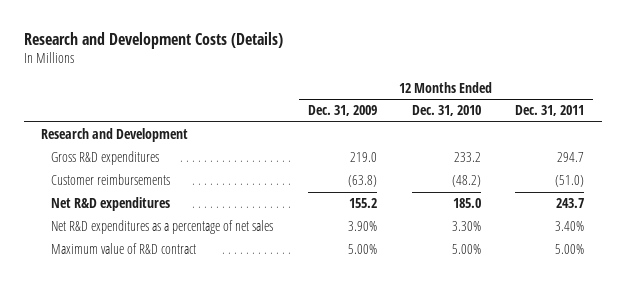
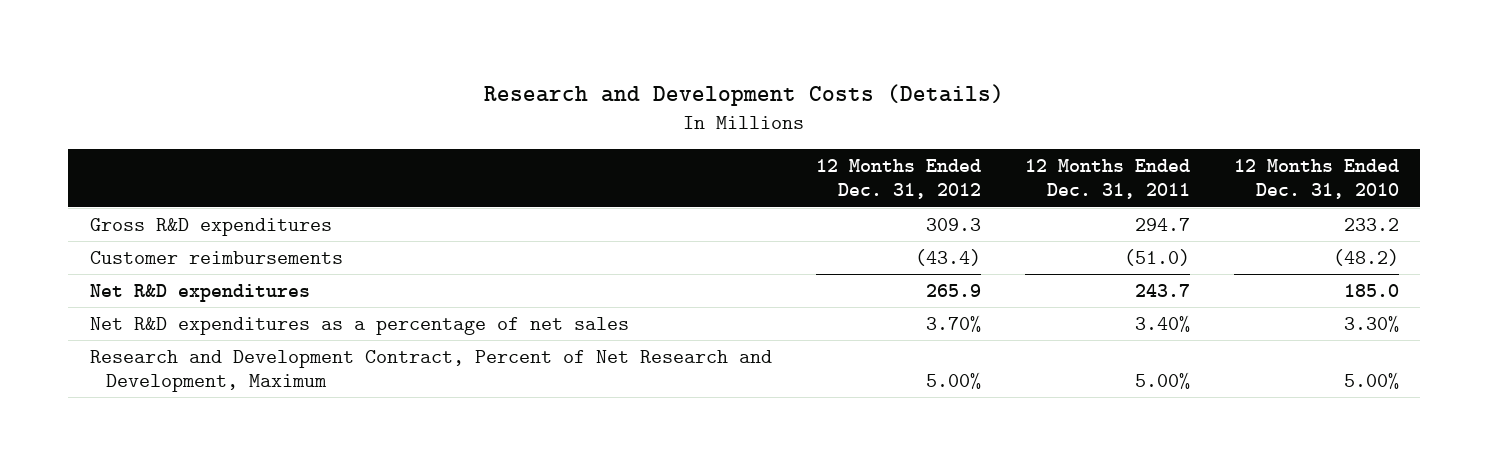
[307,105,377,117] Dec. 31, 2009 -> none
none -> [815,159,981,200] 12 Months Ended Dec. 31, 2012
[41,128,189,143] Research and Development -> none
[51,243,197,255] Maximum value of R&D contract -> none
none -> [90,349,773,392] Research and Development Contract, Percent of Net Research and Development, Maximum

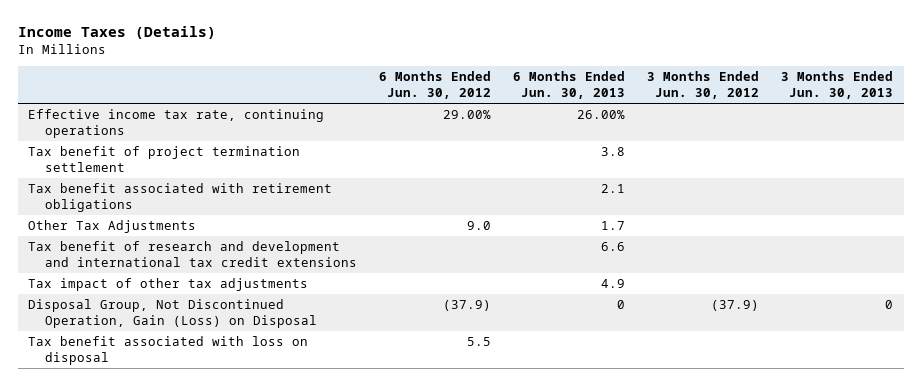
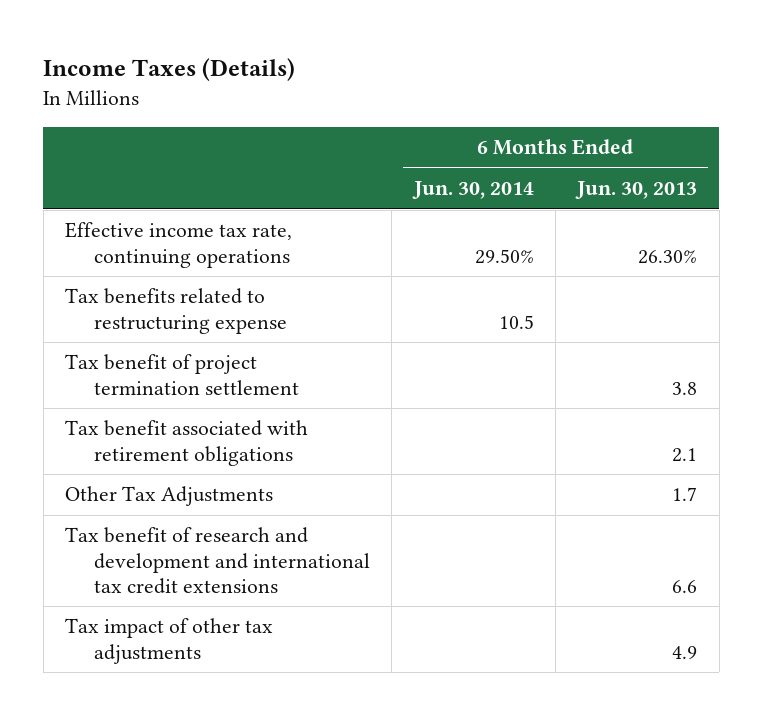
[379,71,492,99] 6 Months Ended Jun. 30, 2012 -> none
[647,71,760,99] 3 Months Ended Jun. 30, 2012 -> none
[781,71,894,99] 3 Months Ended Jun. 30, 2013 -> none
none -> [411,181,534,200] Jun. 30, 2014
[577,110,626,120] 26.00% -> [638,249,698,264] 26.30%
none -> [64,288,288,334] Tax benefits related to restructuring expense
[28,299,318,328] Disposal Group, Not Discontinued Operation, Gain (Loss) on Disposal -> none
[28,336,309,365] Tax benefit associated with loss on disposal -> none

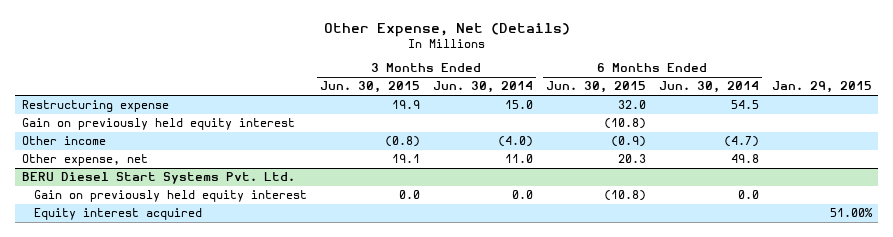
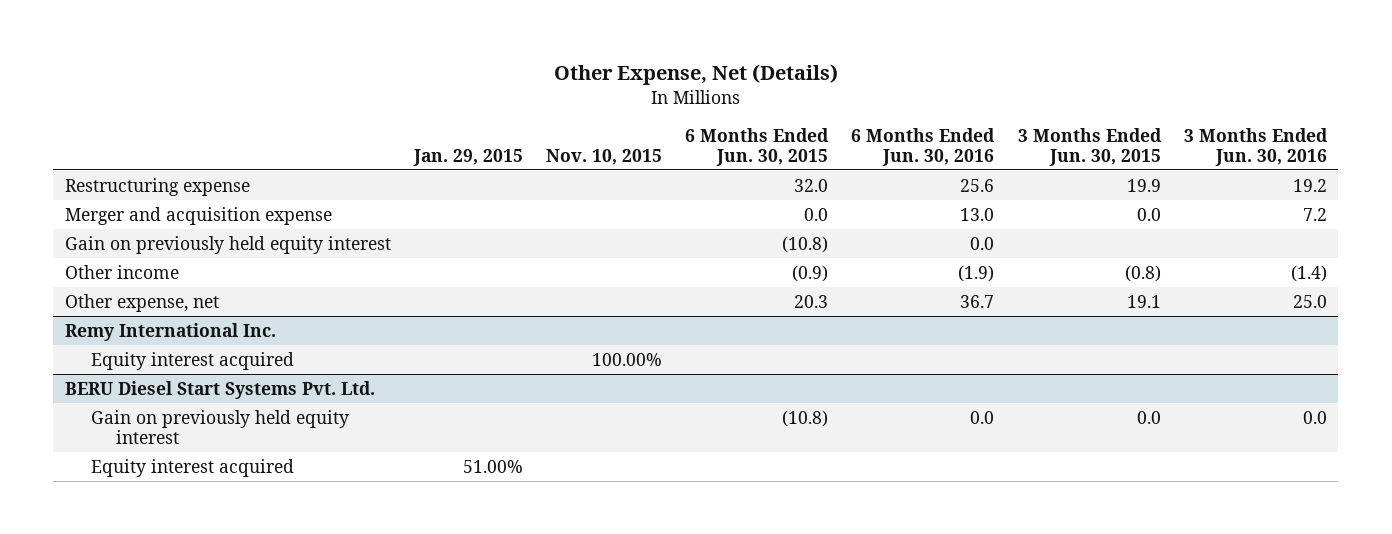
[432,81,533,94] Jun. 30, 2014 -> none
[658,81,759,94] Jun. 30, 2014 -> none
none -> [546,148,663,165] Nov. 10, 2015
none -> [851,127,996,166] 6 Months Ended Jun. 30, 2016
none -> [1183,127,1328,166] 3 Months Ended Jun. 30, 2016
none -> [65,206,333,225] Merger and acquisition expense
none -> [65,322,277,341] Remy International Inc.
none -> [90,351,294,370] Equity interest acquired

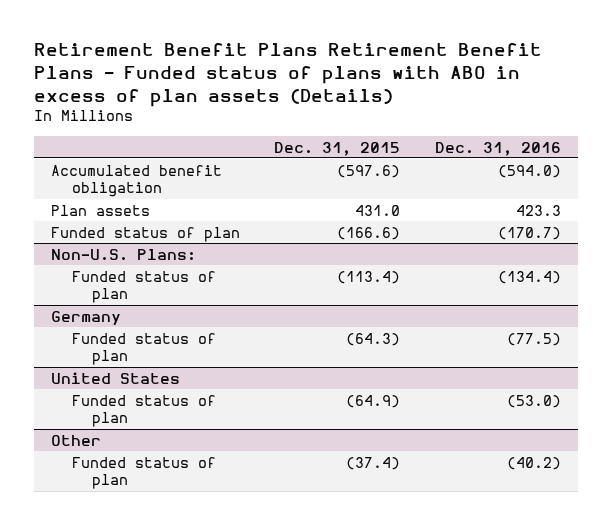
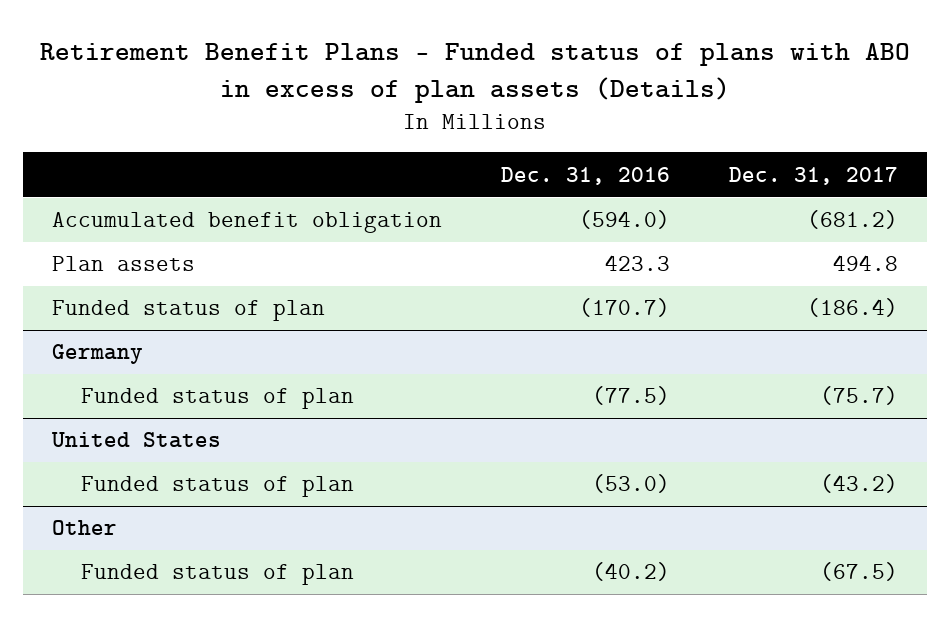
[33,43,542,107] Retirement Benefit Plans Retirement Benefit Plans - Funded status of plans with ABO in excess of plan assets (Details) -> [39,42,910,103] Retirement Benefit Plans - Funded status of plans with ABO in excess of plan assets (Details)
[274,141,401,156] Dec. 31, 2015 -> none
none -> [728,166,898,185] Dec. 31, 2017
[50,248,196,261] Non-U.S. Plans: -> none
[71,270,216,304] Funded status of plan -> none

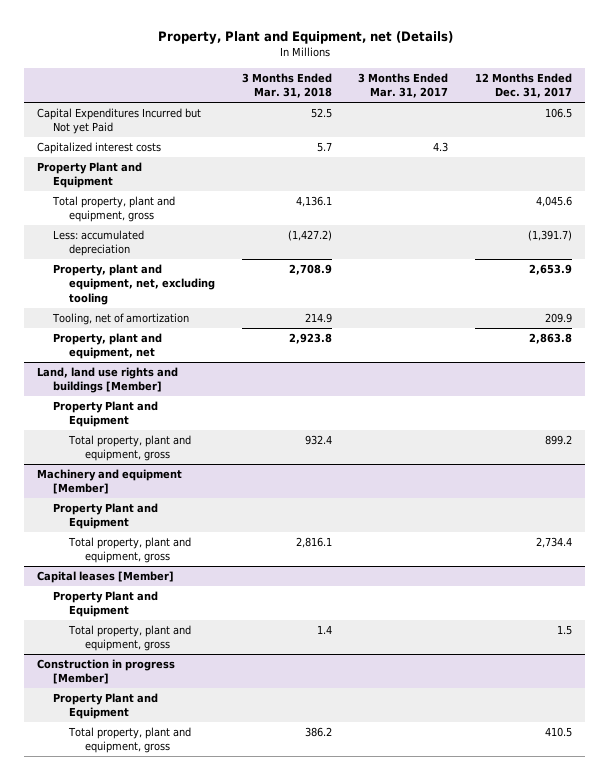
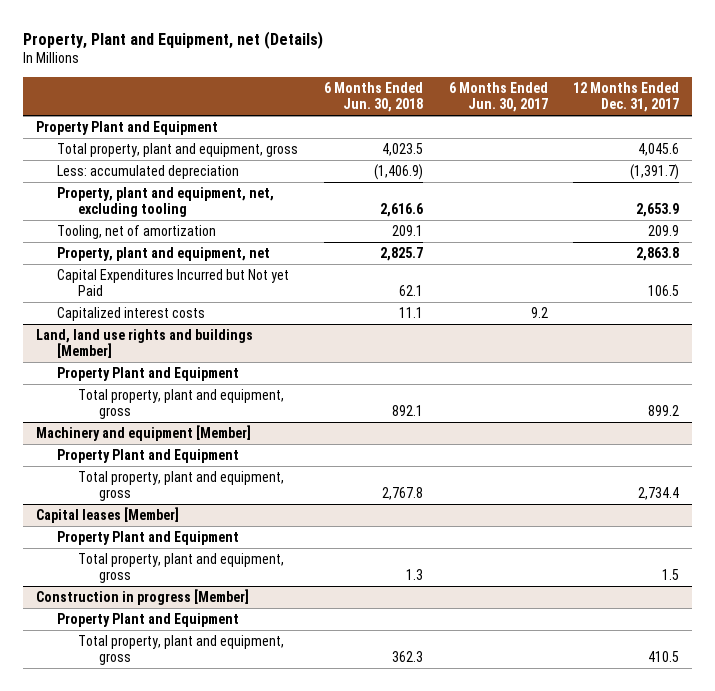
[241,72,332,99] 3 Months Ended Mar. 31, 2018 -> none
[358,72,449,99] 3 Months Ended Mar. 31, 2017 -> none
none -> [323,81,423,112] 6 Months Ended Jun. 30, 2018
none -> [448,81,548,112] 6 Months Ended Jun. 30, 2017
[37,108,202,135] Capital Expenditures Incurred but Not yet Paid -> [57,268,290,297] Capital Expenditures Incurred but Not yet Paid
[37,142,162,155] Capitalized interest costs -> [57,306,206,321] Capitalized interest costs

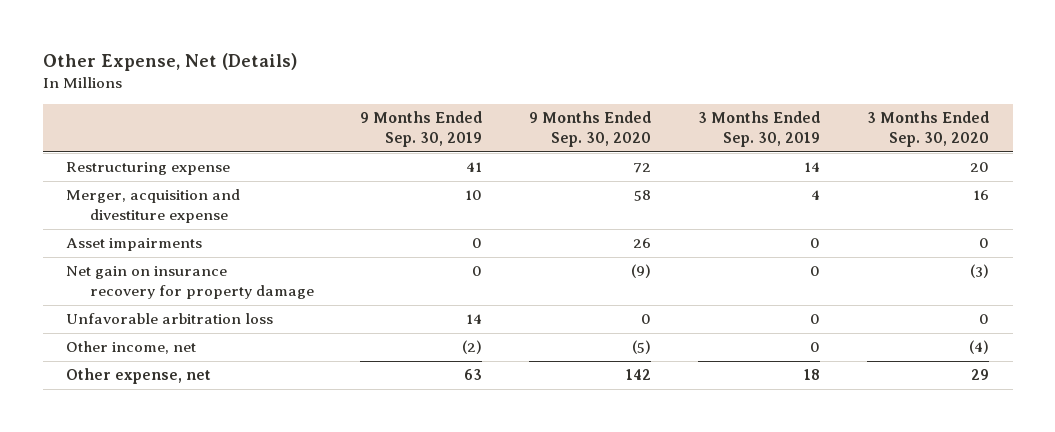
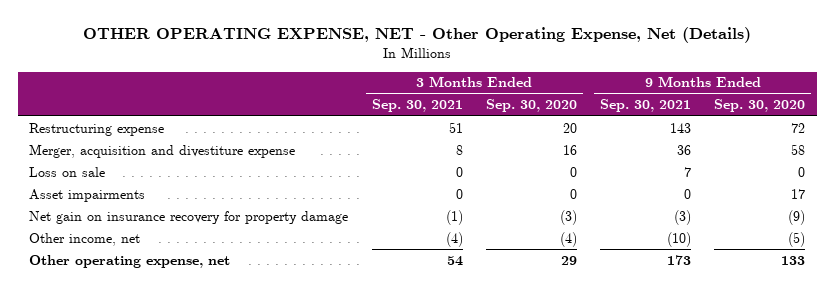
[42,52,297,71] Other Expense, Net (Details) -> [83,27,752,44] OTHER OPERATING EXPENSE, NET - Other Operating Expense, Net (Details)
[360,110,483,148] 9 Months Ended Sep. 30, 2019 -> none
[698,110,821,148] 3 Months Ended Sep. 30, 2019 -> none
none -> [371,99,463,113] Sep. 30, 2021
none -> [600,99,692,113] Sep. 30, 2021
none -> [29,166,106,177] Loss on sale
[633,238,652,249] 26 -> [791,188,806,199] 17
[66,313,274,325] Unfavorable arbitration loss -> none
[66,368,212,385] Other expense, net -> [29,254,231,268] Other operating expense, net
[626,369,652,381] 142 -> [781,255,806,265] 133

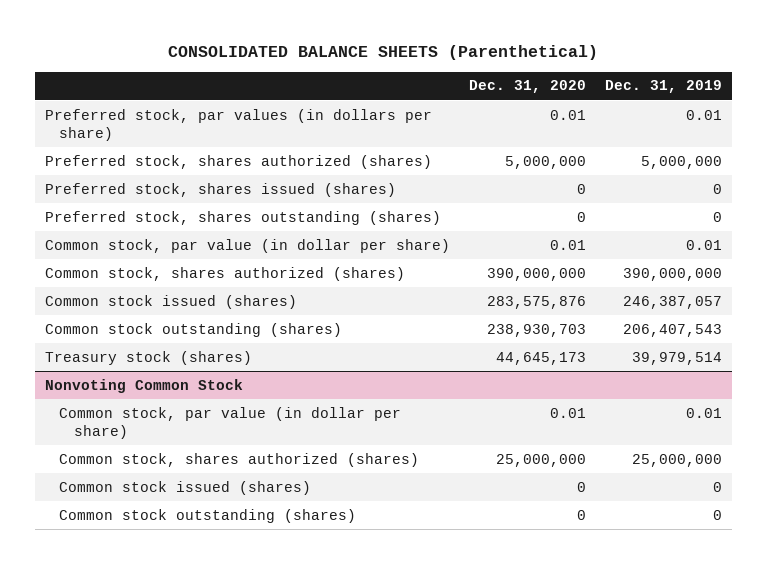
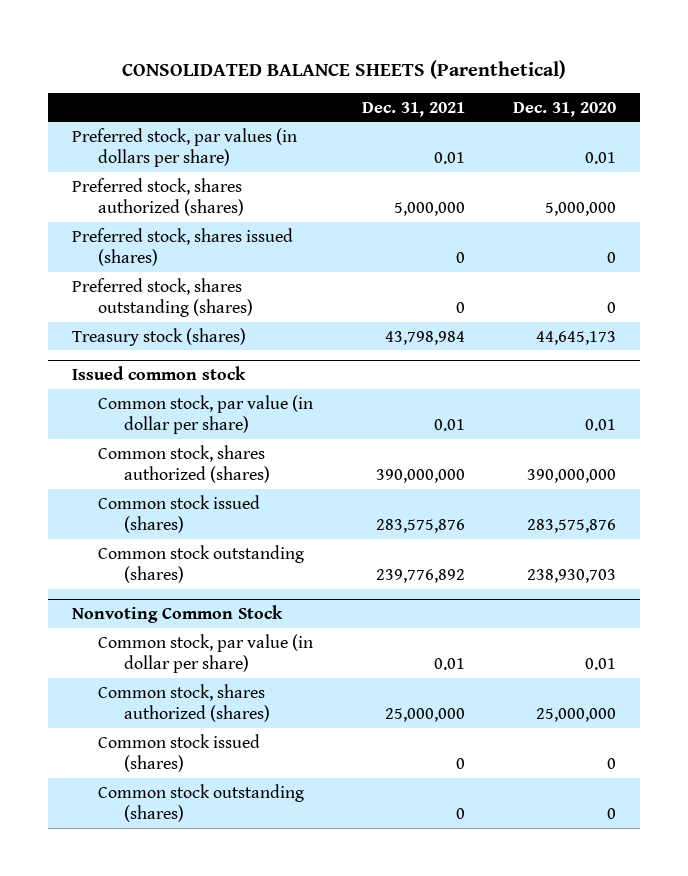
[605,80,723,94] Dec. 31, 2019 -> none
none -> [361,101,465,117] Dec. 31, 2021
[44,350,252,365] Treasury stock (shares) -> [72,327,247,346] Treasury stock (shares)
none -> [72,366,247,381] Issued common stock

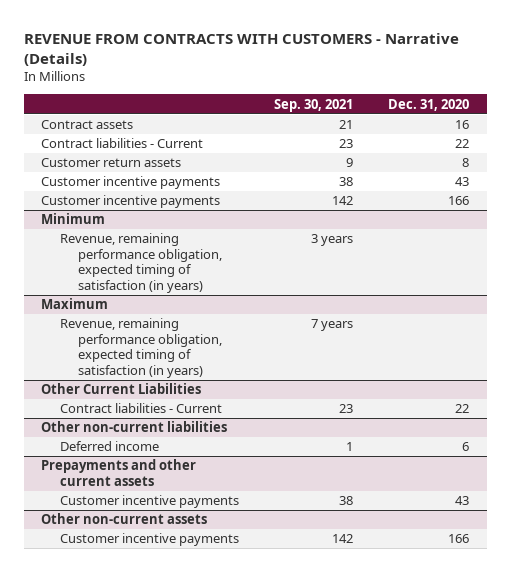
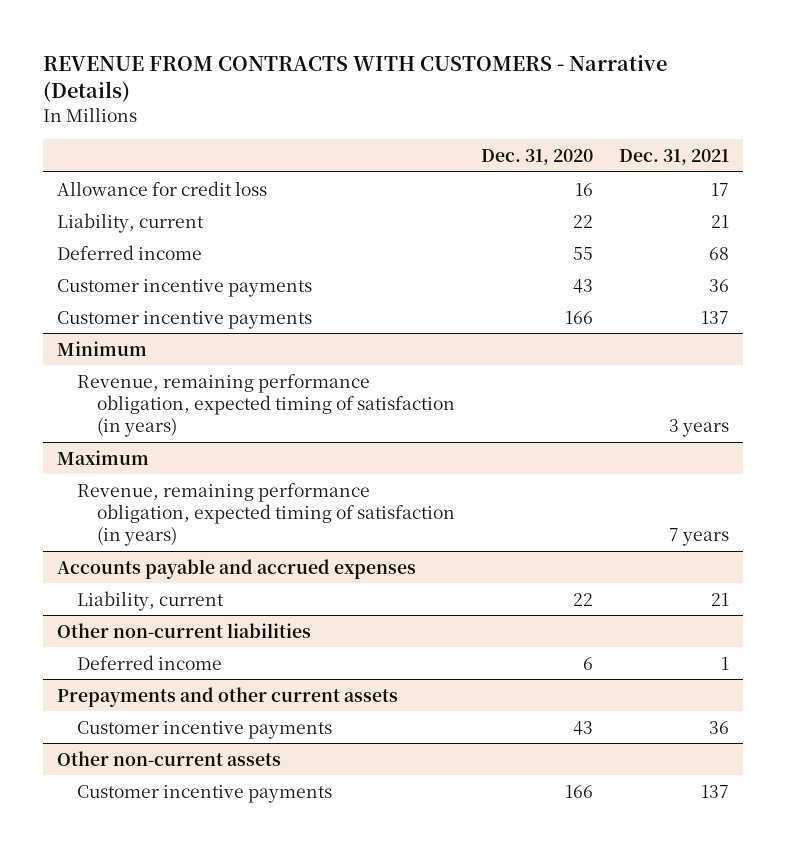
[273,98,353,112] Sep. 30, 2021 -> none
none -> [619,148,730,165] Dec. 31, 2021
[41,158,182,168] Customer return assets -> none
[41,120,134,130] Contract assets -> [56,180,267,196] Allowance for credit loss
[41,138,204,149] Contract liabilities - Current -> [56,212,204,233] Liability, current
none -> [56,244,202,260] Deferred income
[41,383,202,395] Other Current Liabilities -> none
none -> [56,558,416,579] Accounts payable and accrued expenses
[59,403,222,414] Contract liabilities - Current -> [76,590,224,611] Liability, current

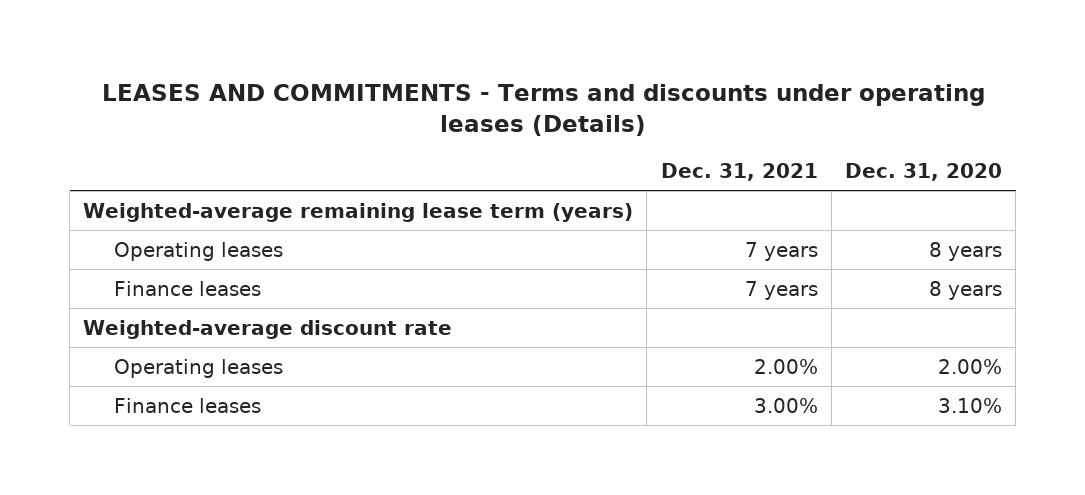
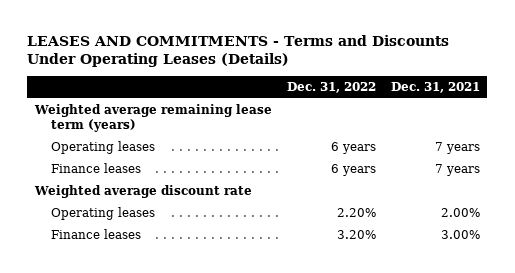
[101,83,985,136] LEASES AND COMMITMENTS - Terms and discounts under operating leases (Details) -> [27,34,450,67] LEASES AND COMMITMENTS - Terms and Discounts Under Operating Leases (Details)
[845,163,1003,182] Dec. 31, 2020 -> none
none -> [286,81,376,93] Dec. 31, 2022
[83,202,634,222] Weighted-average remaining lease term (years) -> [33,104,272,133] Weighted average remaining lease term (years)
[83,319,453,339] Weighted-average discount rate -> [33,185,252,199] Weighted average discount rate

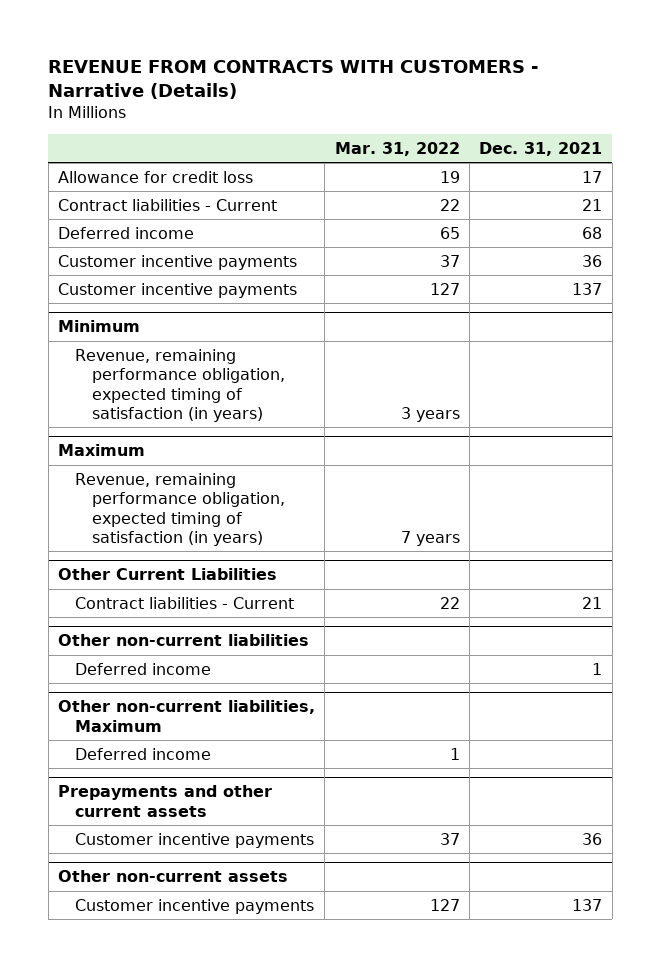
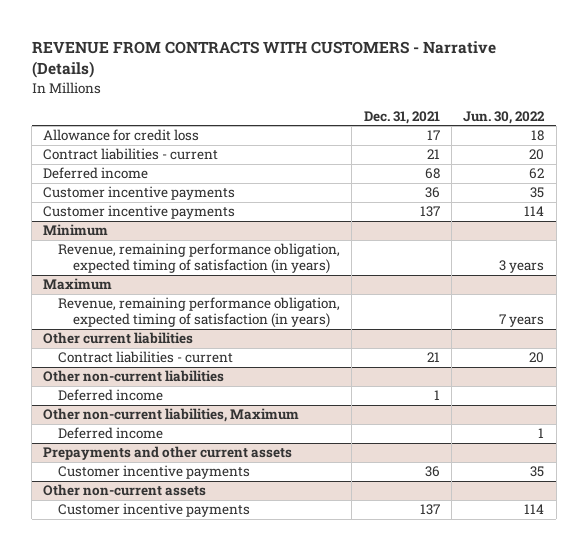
[334,141,460,156] Mar. 31, 2022 -> none
none -> [463,110,546,124] Jun. 30, 2022
[58,198,278,211] Contract liabilities - Current -> [43,148,219,161] Contract liabilities - current
[58,568,278,581] Other Current Liabilities -> [43,332,194,345] Other current liabilities
[74,596,294,609] Contract liabilities - Current -> [58,351,234,364] Contract liabilities - current

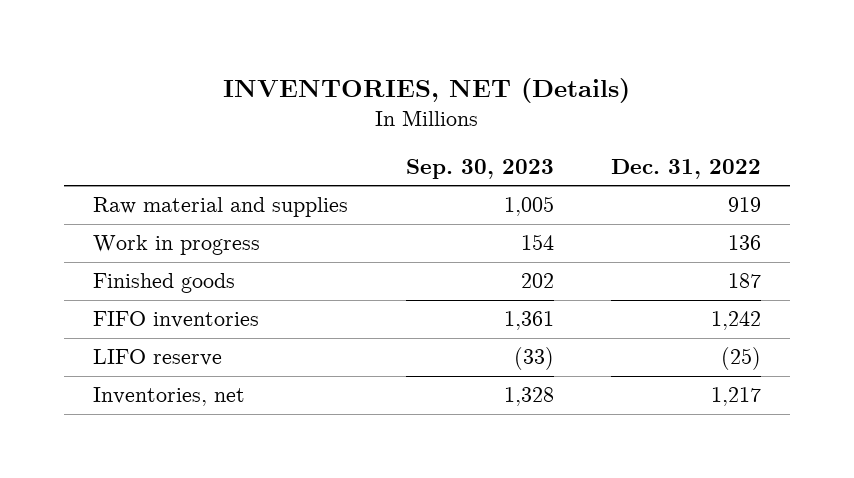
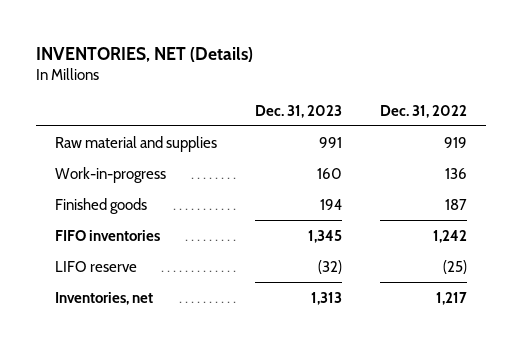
[405,158,554,179] Sep. 30, 2023 -> none
none -> [255,104,343,118] Dec. 31, 2023
[93,235,261,256] Work in progress -> [55,166,167,183] Work-in-progress

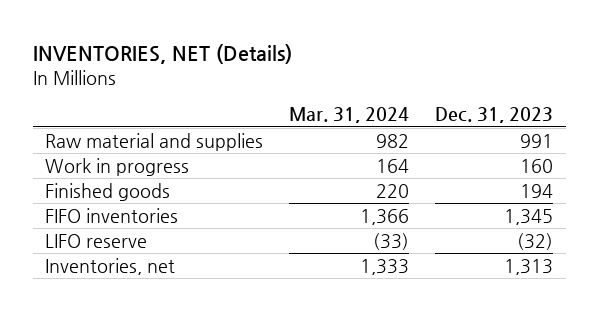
[380,104,468,118] Dec. 31, 2022 -> none
none -> [289,107,410,124] Mar. 31, 2024
[55,166,167,183] Work-in-progress -> [45,157,190,176] Work in progress

